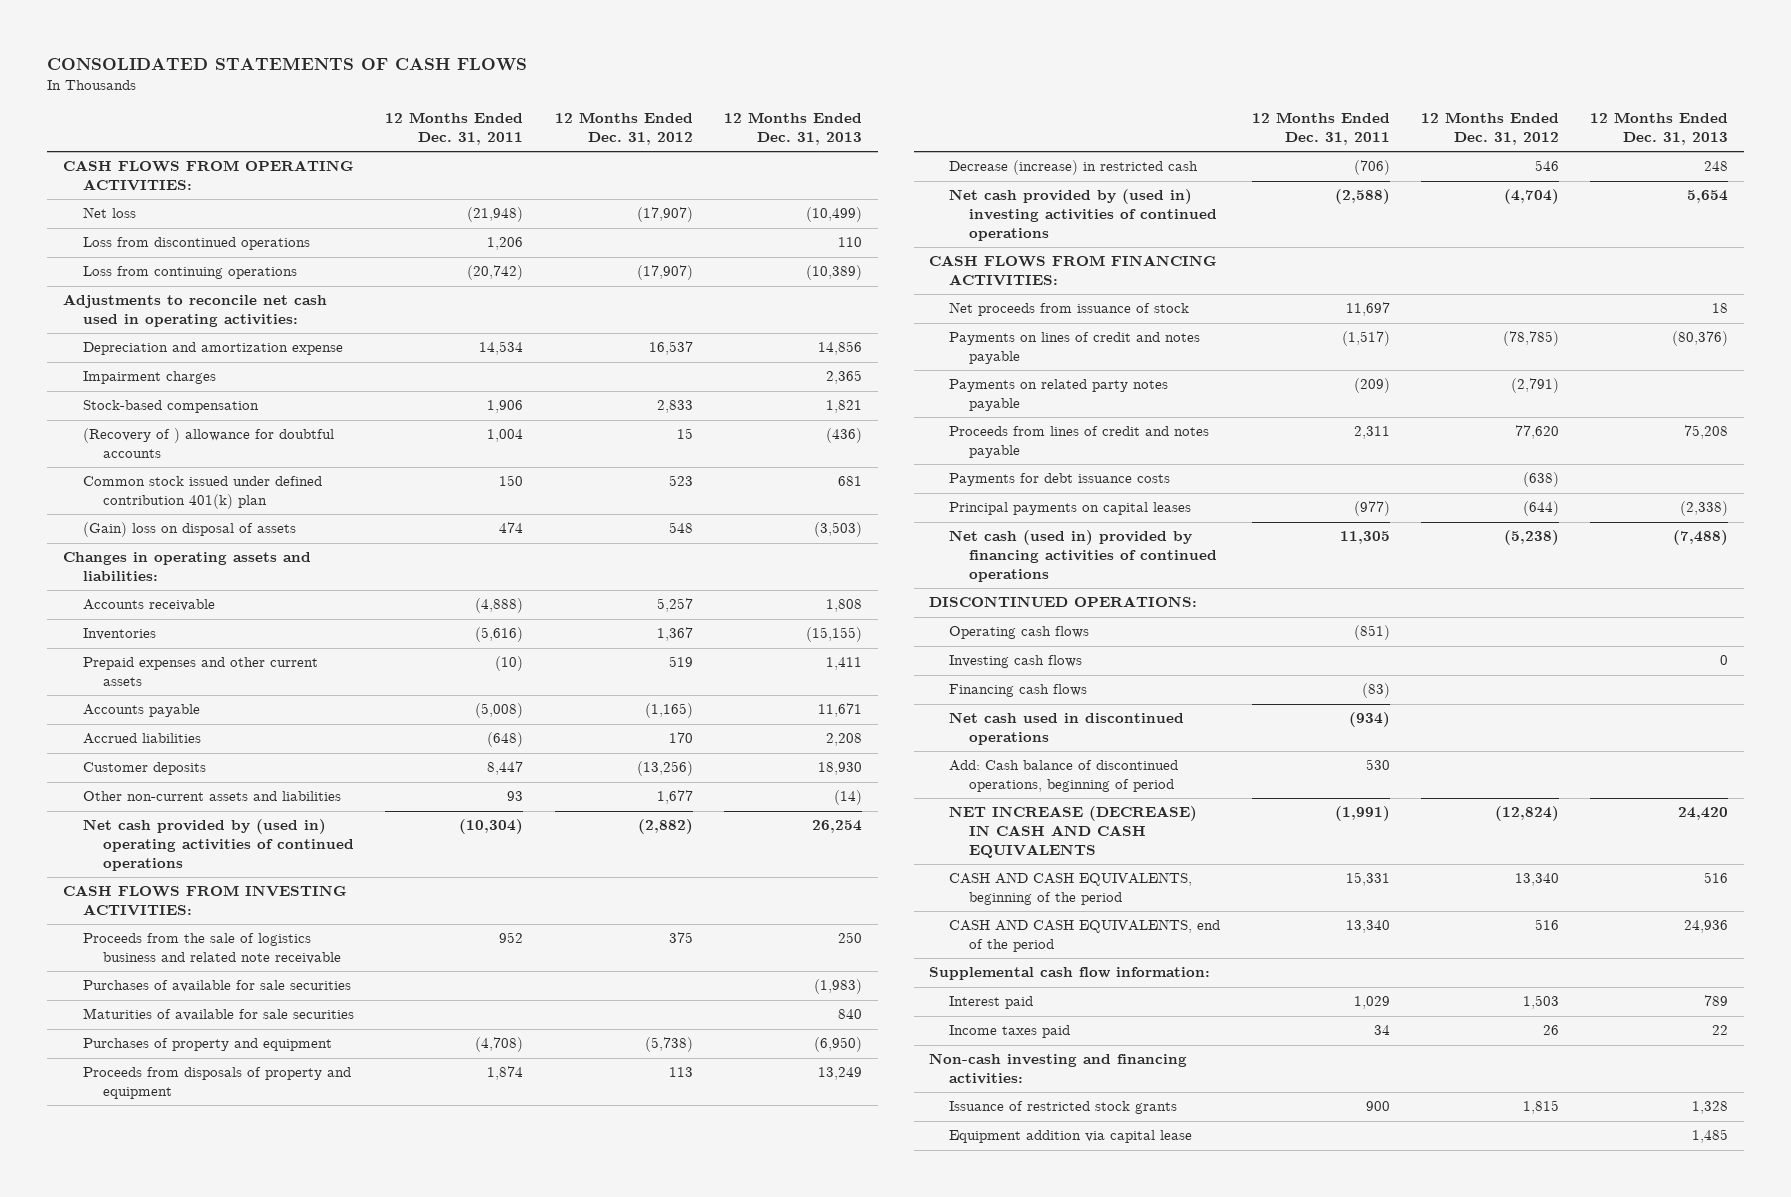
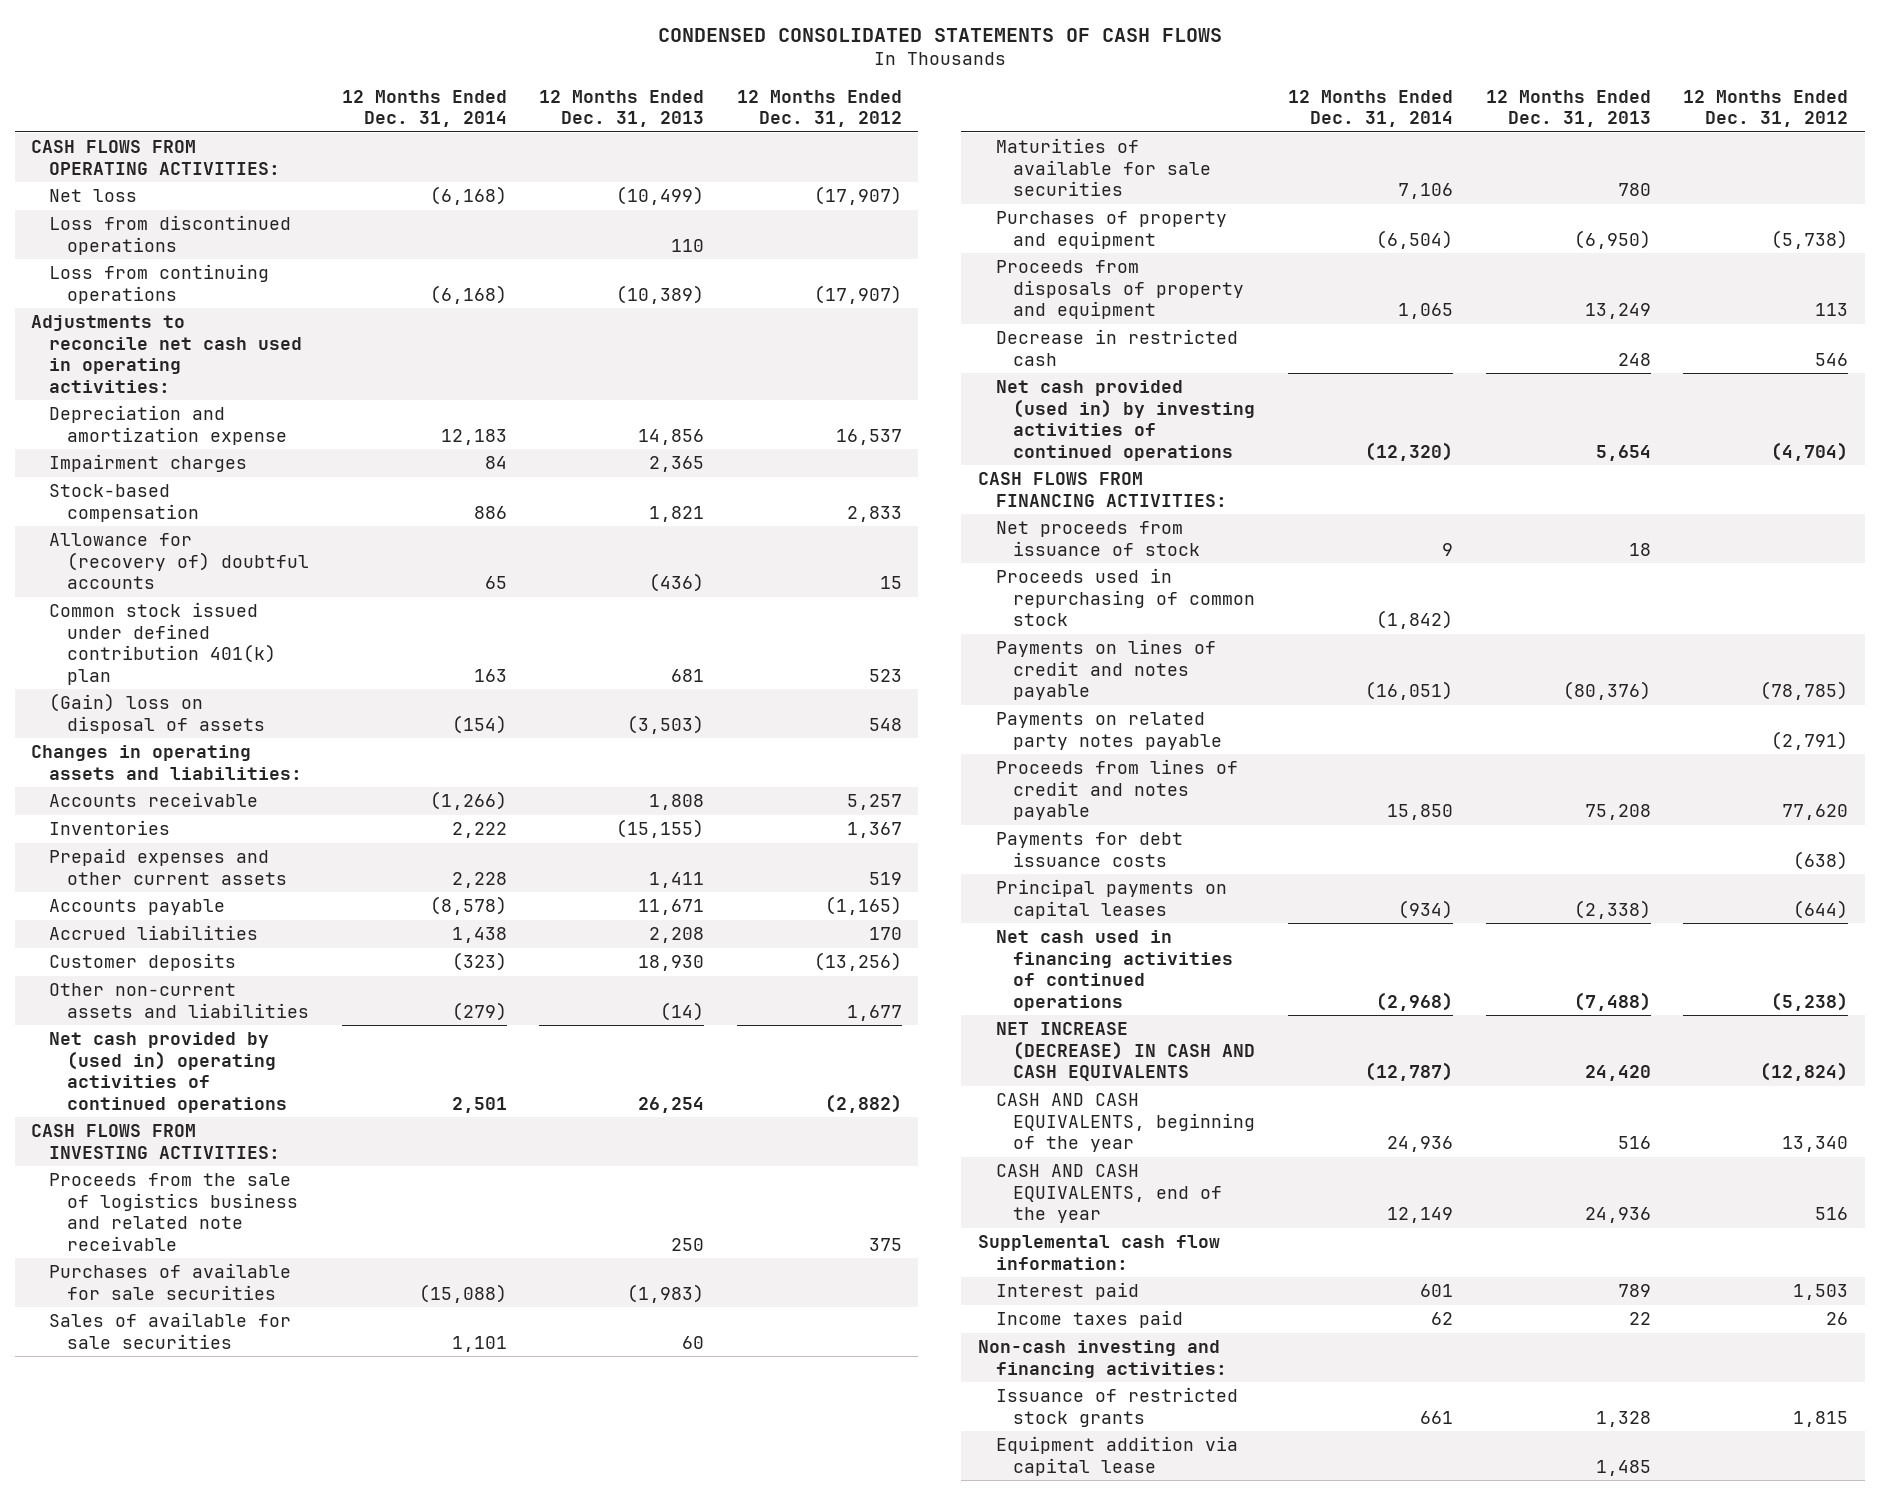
[47,56,528,71] CONSOLIDATED STATEMENTS OF CASH FLOWS -> [657,27,1222,42] CONDENSED CONSOLIDATED STATEMENTS OF CASH FLOWS
[385,112,524,146] 12 Months Ended Dec. 31, 2011 -> none
none -> [341,89,507,128] 12 Months Ended Dec. 31, 2014
[82,428,334,459] (Recovery of ) allowance for doubtful accounts -> [49,533,309,590] Allowance for (recovery of) doubtful accounts
none -> [49,1312,292,1349] Sales of available for sale securities
[837,1009,862,1020] 840 -> [1617,183,1651,197] 780
[949,160,1199,176] Decrease (increase) in restricted cash -> [995,329,1238,366] Decrease in restricted cash
[949,189,1218,241] Net cash provided by (used in) investing activities of continued operations -> [995,380,1256,461] Net cash provided (used in) by investing activities of continued operations
none -> [995,568,1256,627] Proceeds used in repurchasing of common stock
[929,596,1198,608] DISCONTINUED OPERATIONS: -> none
[949,626,1090,640] Operating cash flows -> none
[949,655,1083,669] Investing cash flows -> none
[949,684,1088,698] Financing cash flows -> none
[949,712,1185,746] Net cash used in discontinued operations -> none
[949,760,1179,793] Add: Cash balance of discontinued operations, beginning of period -> none
[949,530,1218,582] Net cash (used in) provided by financing activities of continued operations -> [995,930,1234,1011] Net cash used in financing activities of continued operations
[949,872,1193,906] CASH AND CASH EQUIVALENTS, beginning of the period -> [995,1093,1256,1153] CASH AND CASH EQUIVALENTS, beginning of the year
[949,919,1221,953] CASH AND CASH EQUIVALENTS, end of the period -> [995,1164,1223,1224] CASH AND CASH EQUIVALENTS, end of the year

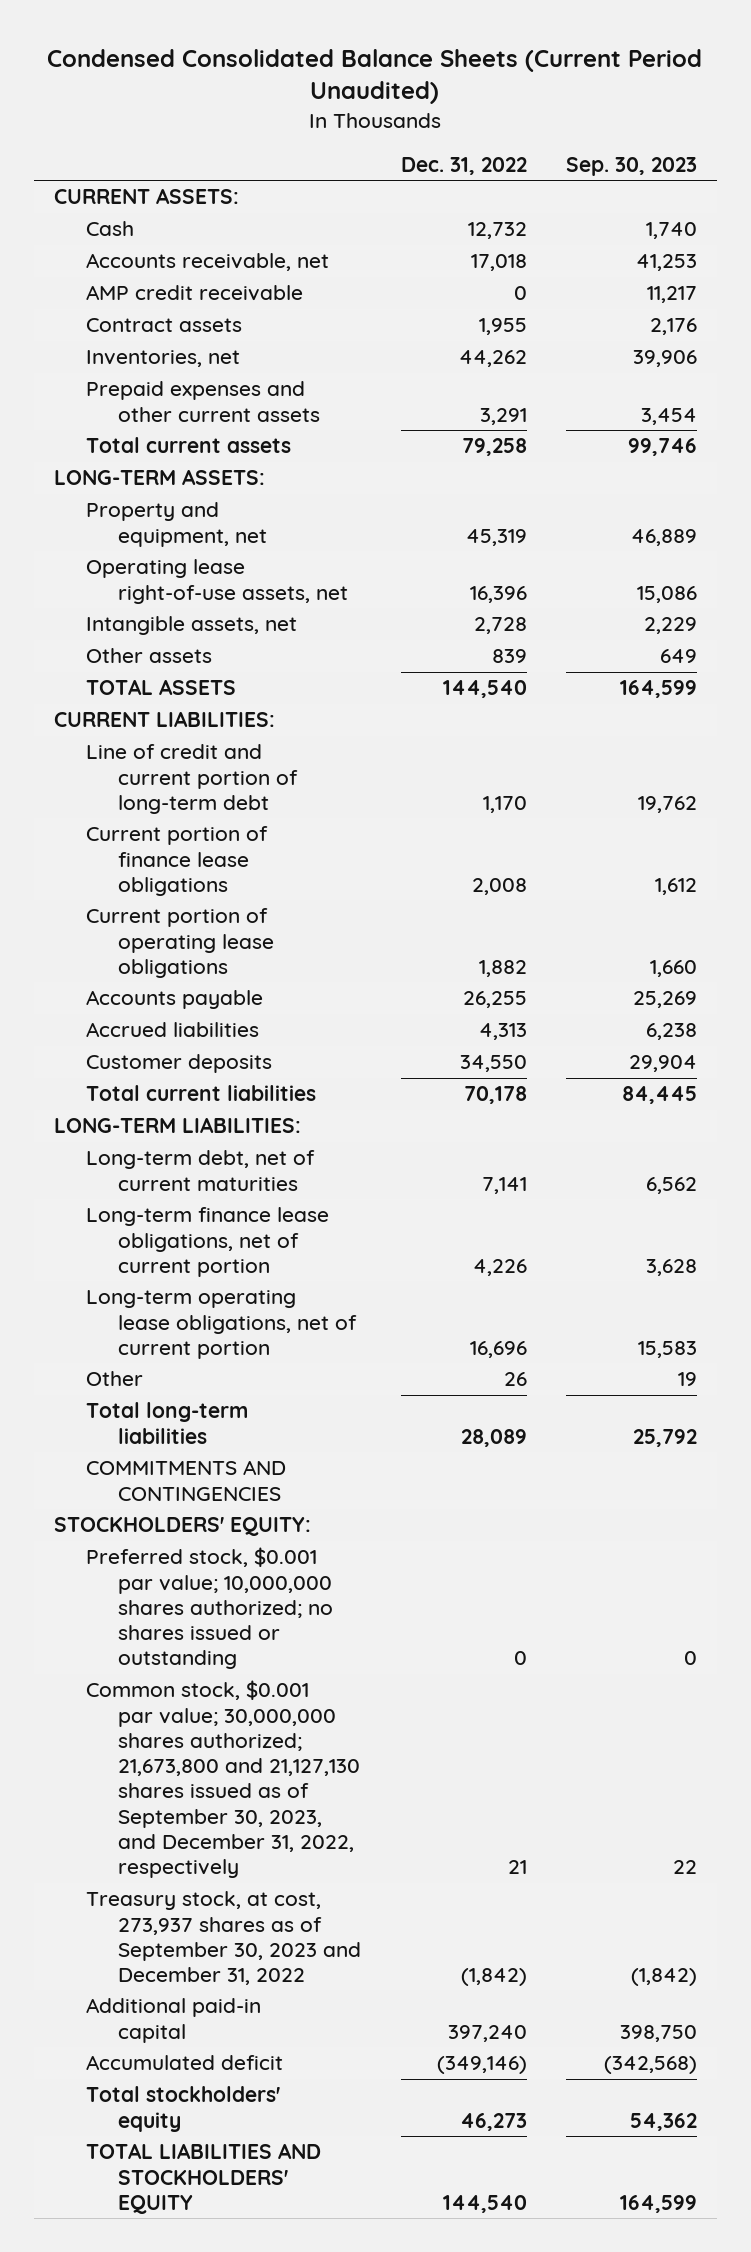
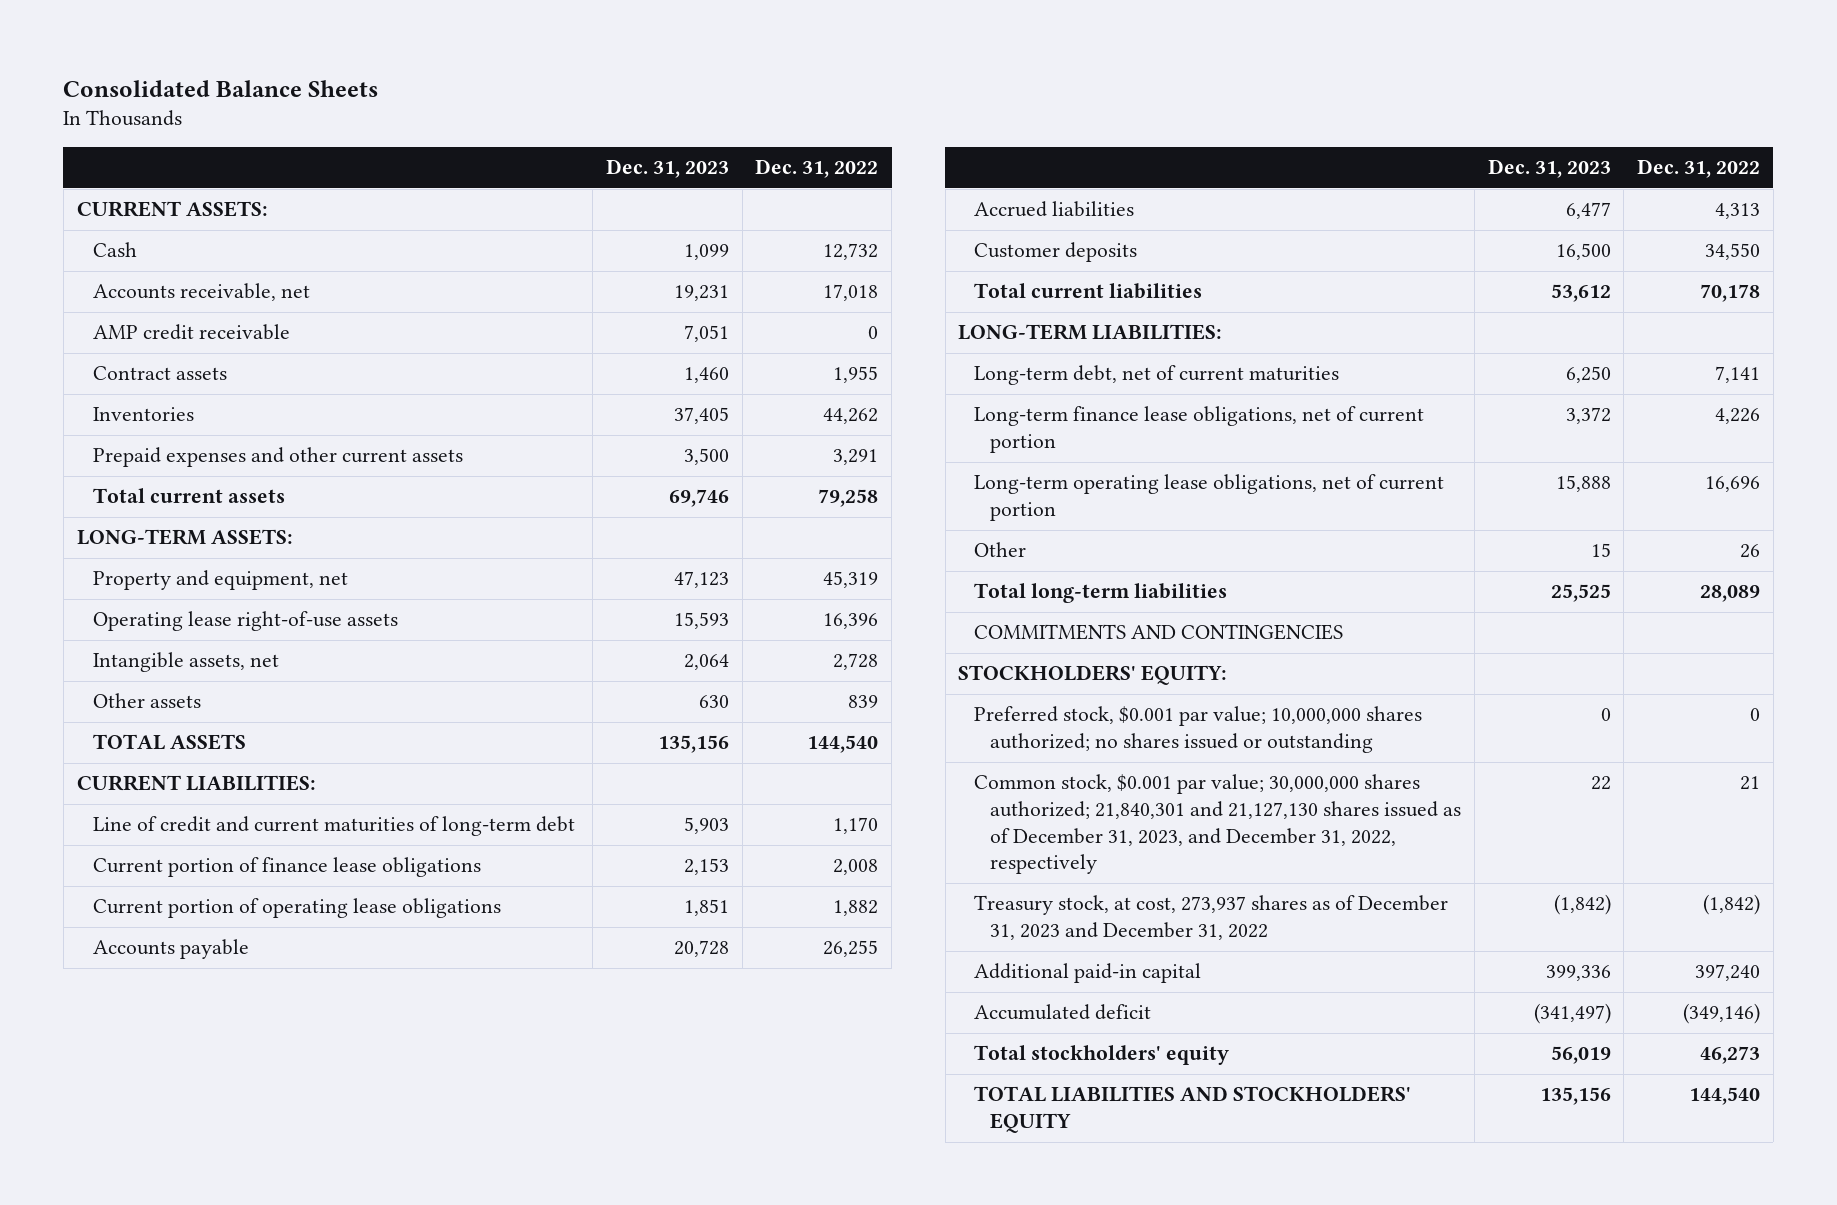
[47,48,703,105] Condensed Consolidated Balance Sheets (Current Period Unaudited) -> [63,79,379,97] Consolidated Balance Sheets
[566,156,698,176] Sep. 30, 2023 -> none
none -> [606,159,730,179] Dec. 31, 2023
[86,350,241,368] Inventories, net -> [92,407,194,422] Inventories
[86,559,349,604] Operating lease right-of-use assets, net -> [92,611,398,632] Operating lease right-of-use assets
[86,744,299,814] Line of credit and current portion of long-term debt -> [92,816,575,837] Line of credit and current maturities of long-term debt
[86,1680,361,1879] Common stock, $0.001 par value; 30,000,000 shares authorized; 21,673,800 and 21,127,130 shares issued as of September 30, 2023, and December 31, 2022, respectively -> [974,774,1462,875] Common stock, $0.001 par value; 30,000,000 shares authorized; 21,840,301 and 21,127,130 shares issued as of December 31, 2023, and December 31, 2022, respectively
[86,1891,362,1986] Treasury stock, at cost, 273,937 shares as of September 30, 2023 and December 31, 2022 -> [974,895,1449,941] Treasury stock, at cost, 273,937 shares as of December 31, 2023 and December 31, 2022

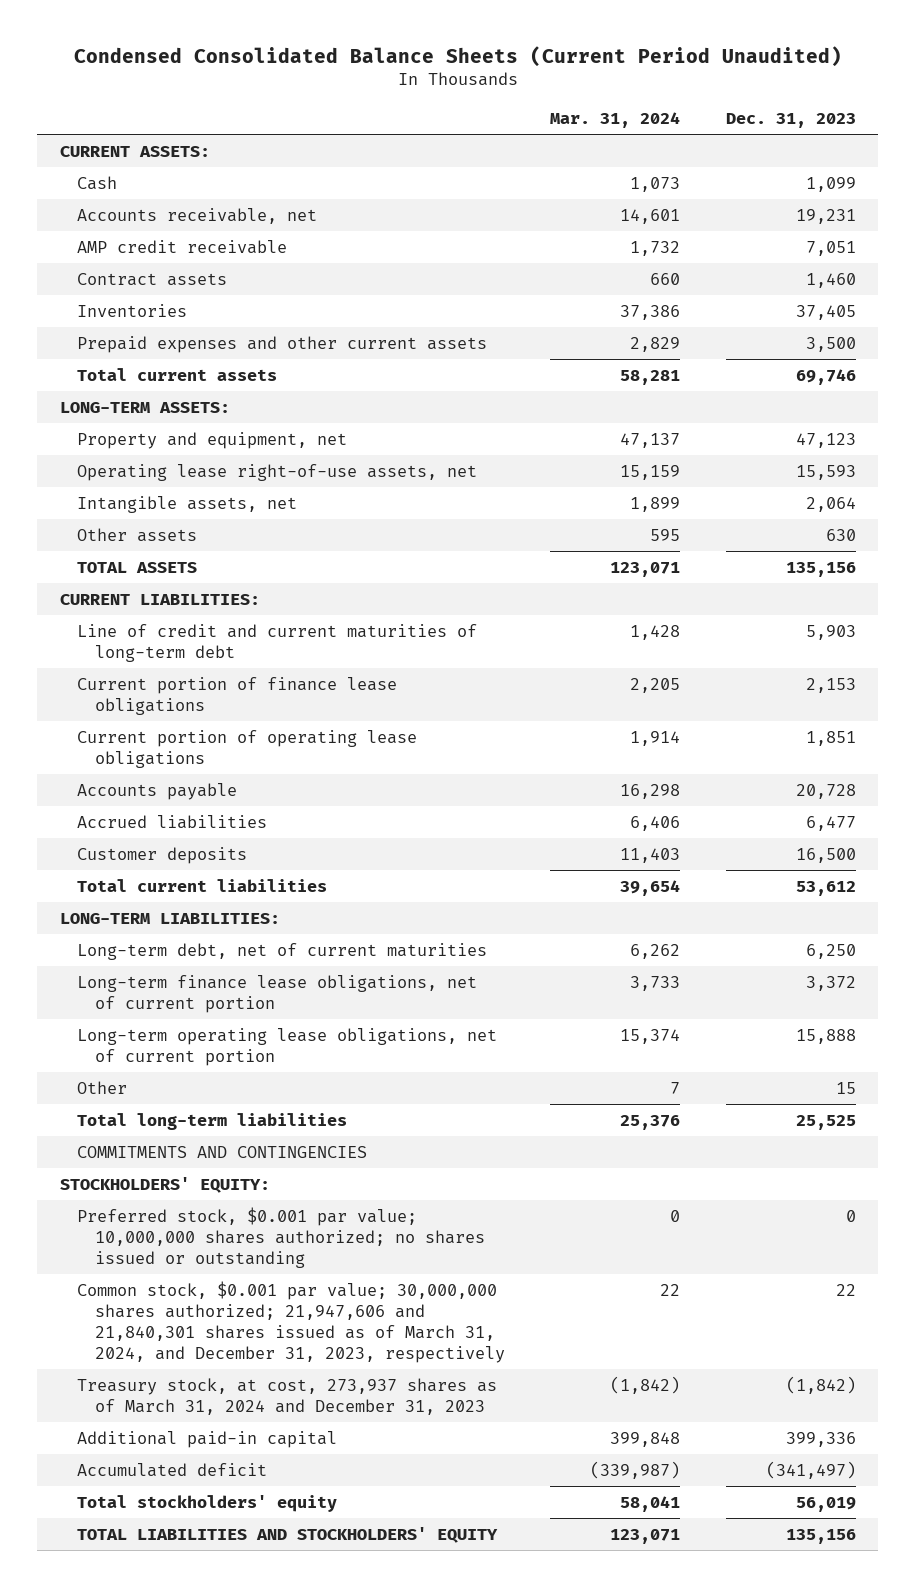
[63,79,379,97] Consolidated Balance Sheets -> [73,45,842,67] Condensed Consolidated Balance Sheets (Current Period Unaudited)
[755,159,879,179] Dec. 31, 2022 -> none
none -> [550,112,681,129] Mar. 31, 2024
[92,611,398,632] Operating lease right-of-use assets -> [77,463,478,481] Operating lease right-of-use assets, net
[974,774,1462,875] Common stock, $0.001 par value; 30,000,000 shares authorized; 21,840,301 and 21,127,130 shares issued as of December 31, 2023, and December 31, 2022, respectively -> [77,1280,505,1364] Common stock, $0.001 par value; 30,000,000 shares authorized; 21,947,606 and 21,840,301 shares issued as of March 31, 2024, and December 31, 2023, respectively
[974,895,1449,941] Treasury stock, at cost, 273,937 shares as of December 31, 2023 and December 31, 2022 -> [77,1377,498,1416] Treasury stock, at cost, 273,937 shares as of March 31, 2024 and December 31, 2023

